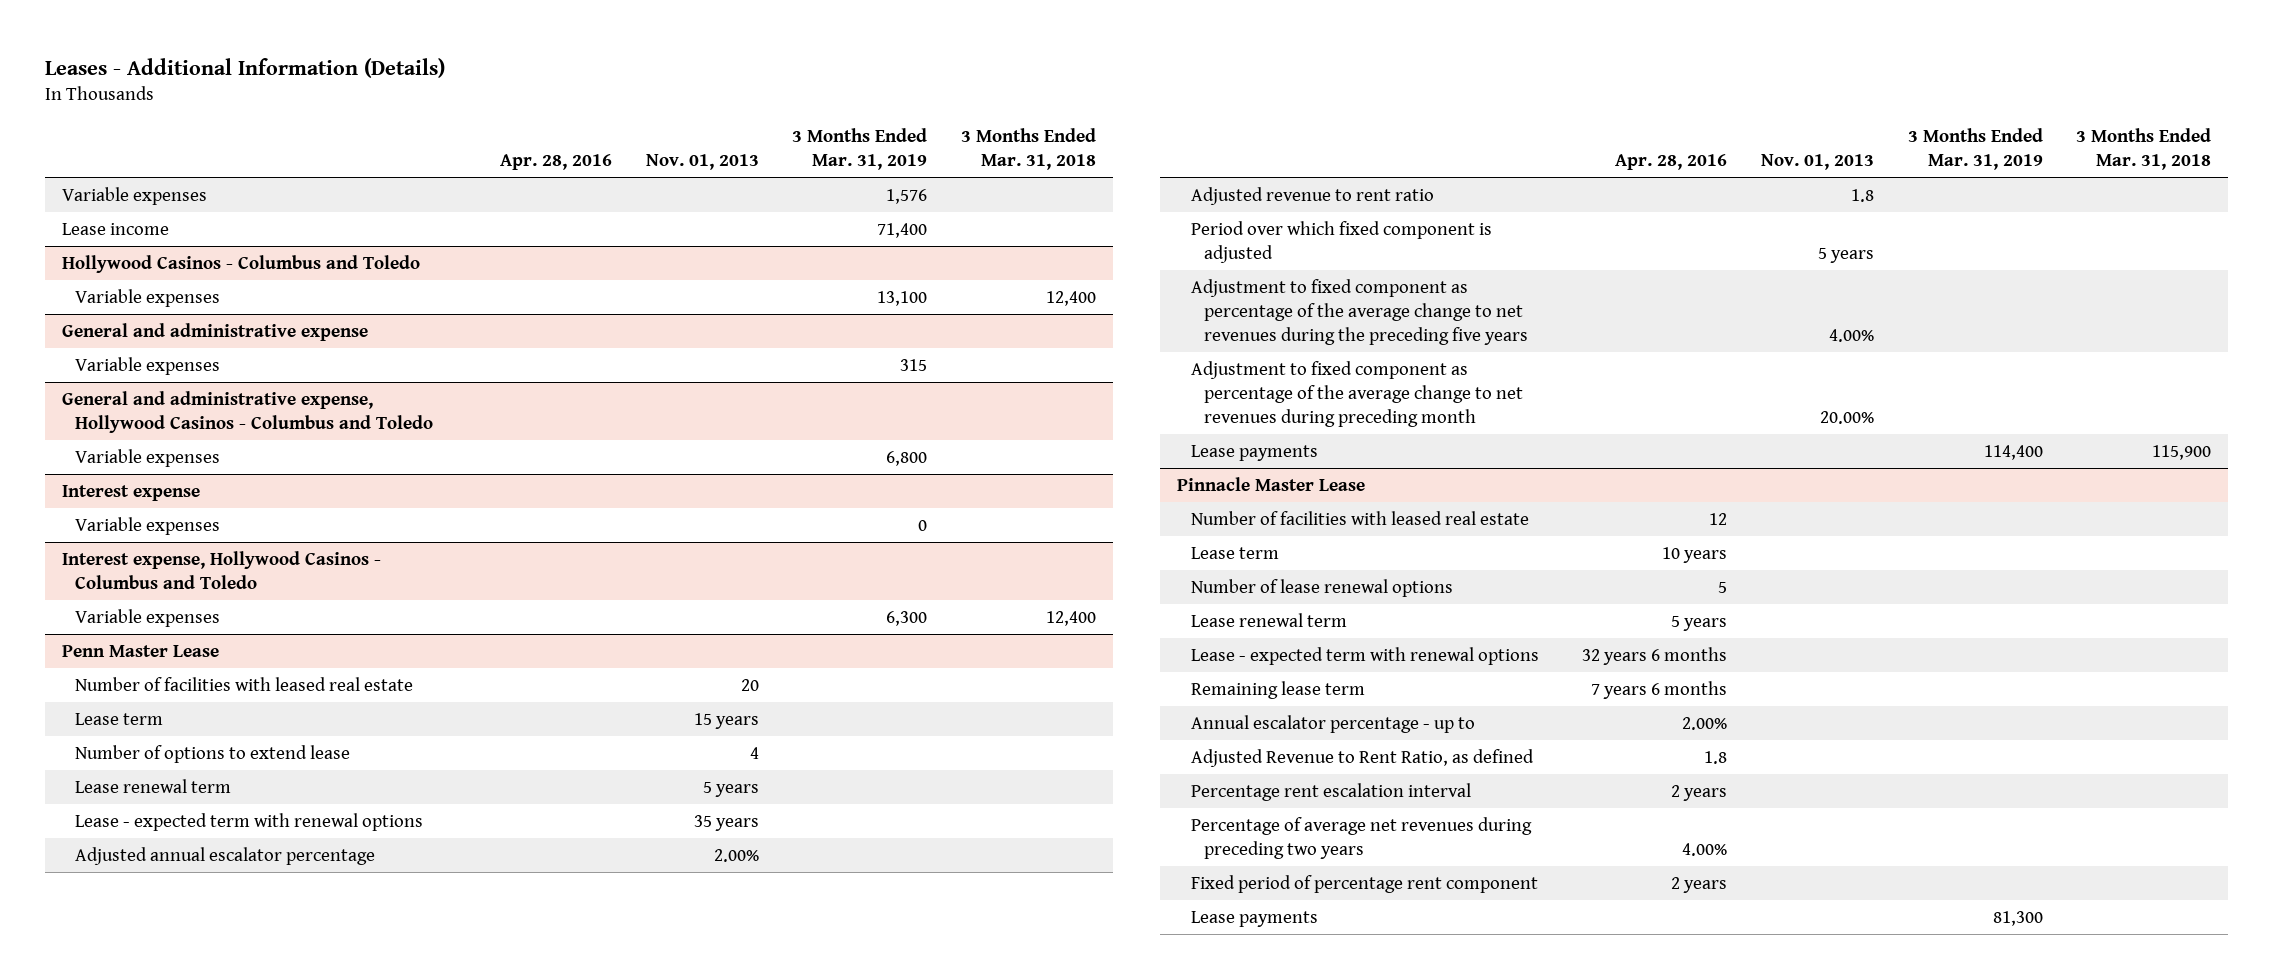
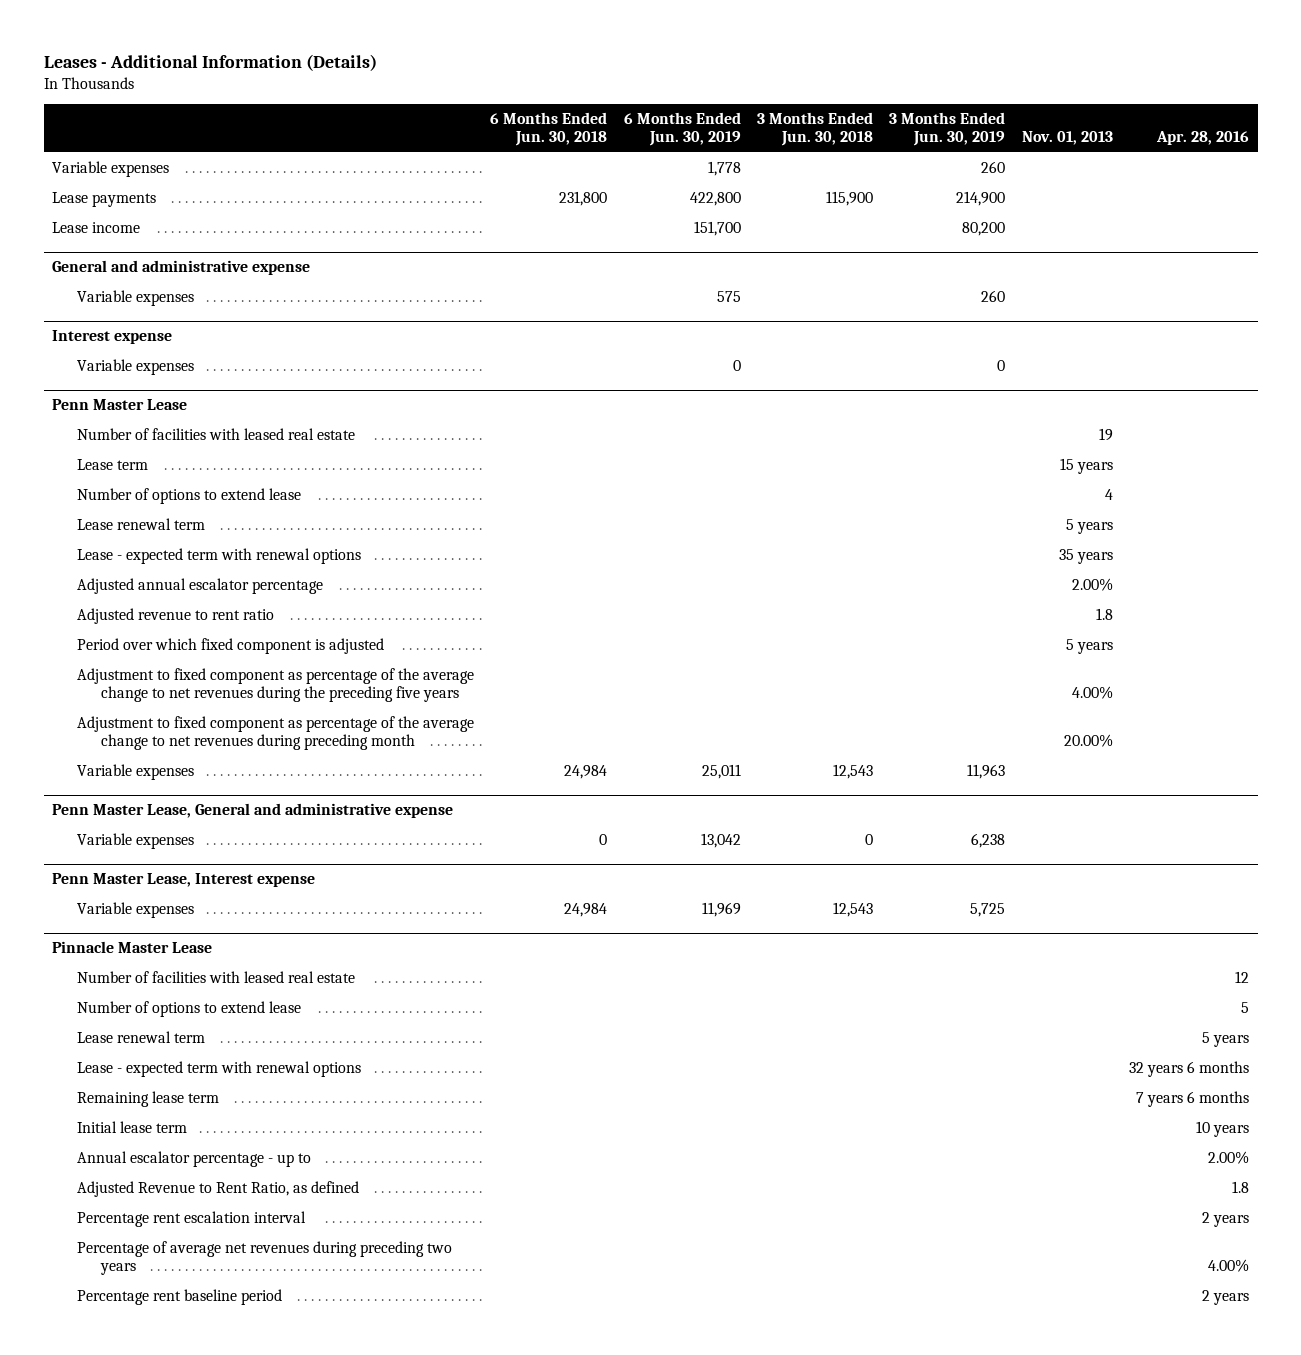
[792,128,928,171] 3 Months Ended Mar. 31, 2019 -> none
[961,128,1097,171] 3 Months Ended Mar. 31, 2018 -> none
none -> [490,111,608,147] 6 Months Ended Jun. 30, 2018
none -> [623,111,741,147] 6 Months Ended Jun. 30, 2019
none -> [756,111,873,147] 3 Months Ended Jun. 30, 2018
none -> [889,111,1006,147] 3 Months Ended Jun. 30, 2019
none -> [52,192,157,208] Lease payments
[61,254,420,273] Hollywood Casinos - Columbus and Toledo -> none
[75,288,221,307] Variable expenses -> none
[61,390,434,434] General and administrative expense, Hollywood Casinos - Columbus and Toledo -> none
[75,448,221,467] Variable expenses -> none
[61,550,381,590] Interest expense, Hollywood Casinos - Columbus and Toledo -> none
[75,608,221,627] Variable expenses -> none
[740,678,759,691] 20 -> [1098,428,1113,442] 19
[1190,444,1318,461] Lease payments -> none
none -> [76,764,194,781] Variable expenses
none -> [52,803,454,819] Penn Master Lease, General and administrative expense
none -> [76,833,194,850] Variable expenses
none -> [52,873,316,888] Penn Master Lease, Interest expense
none -> [76,902,194,919] Variable expenses
[1190,546,1279,559] Lease term -> none
[1190,578,1453,597] Number of lease renewal options -> [76,1001,301,1018] Number of options to extend lease
none -> [76,1121,187,1134] Initial lease term
[1190,910,1318,927] Lease payments -> none
[1190,874,1538,893] Fixed period of percentage rent component -> [76,1289,282,1306] Percentage rent baseline period

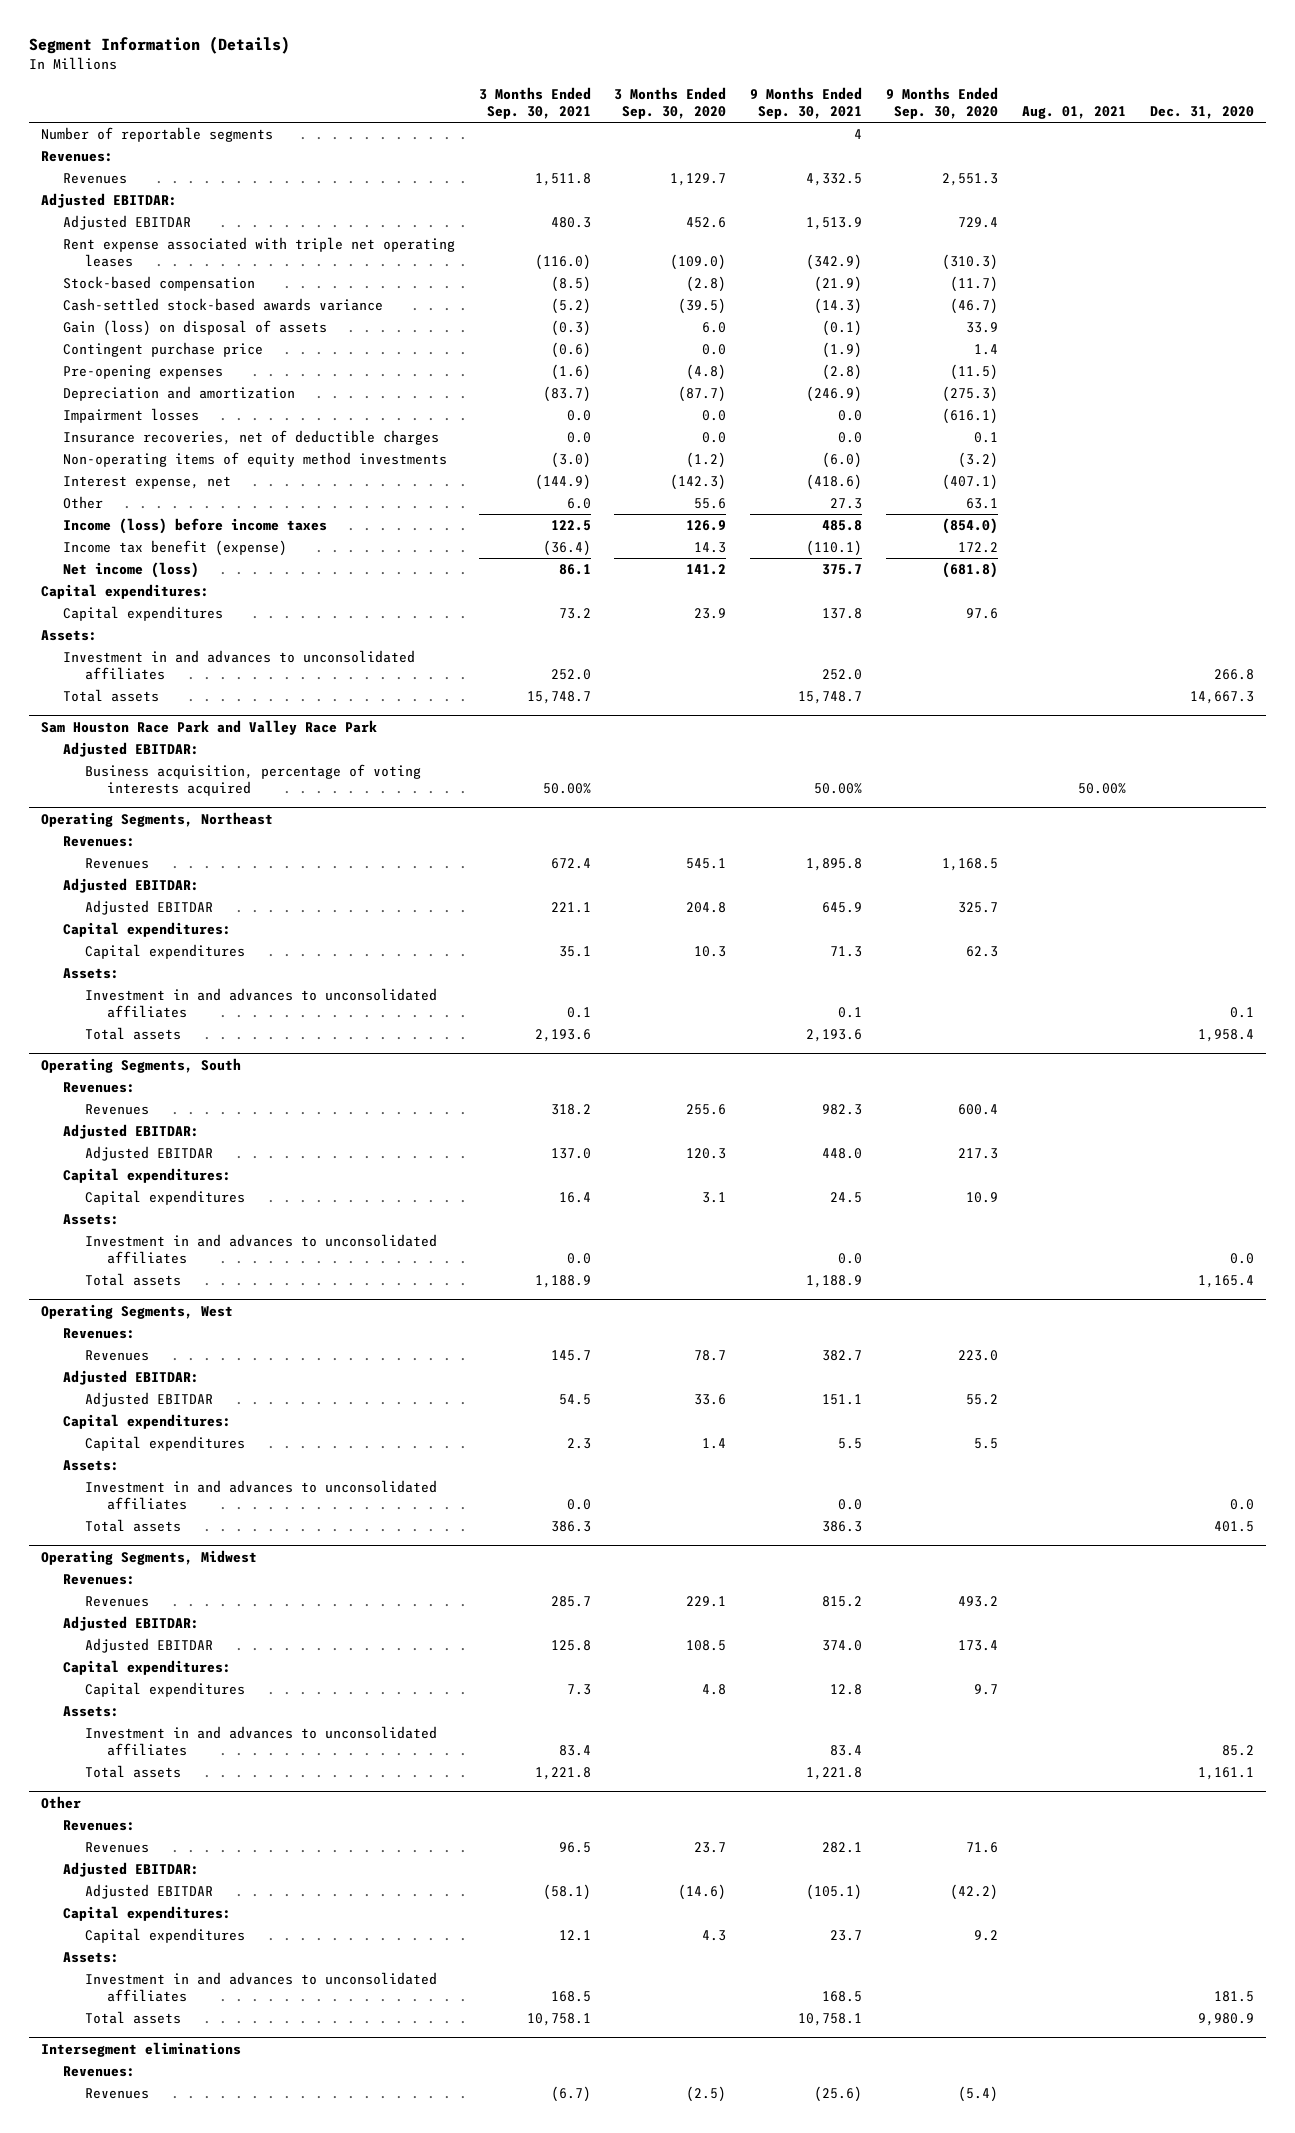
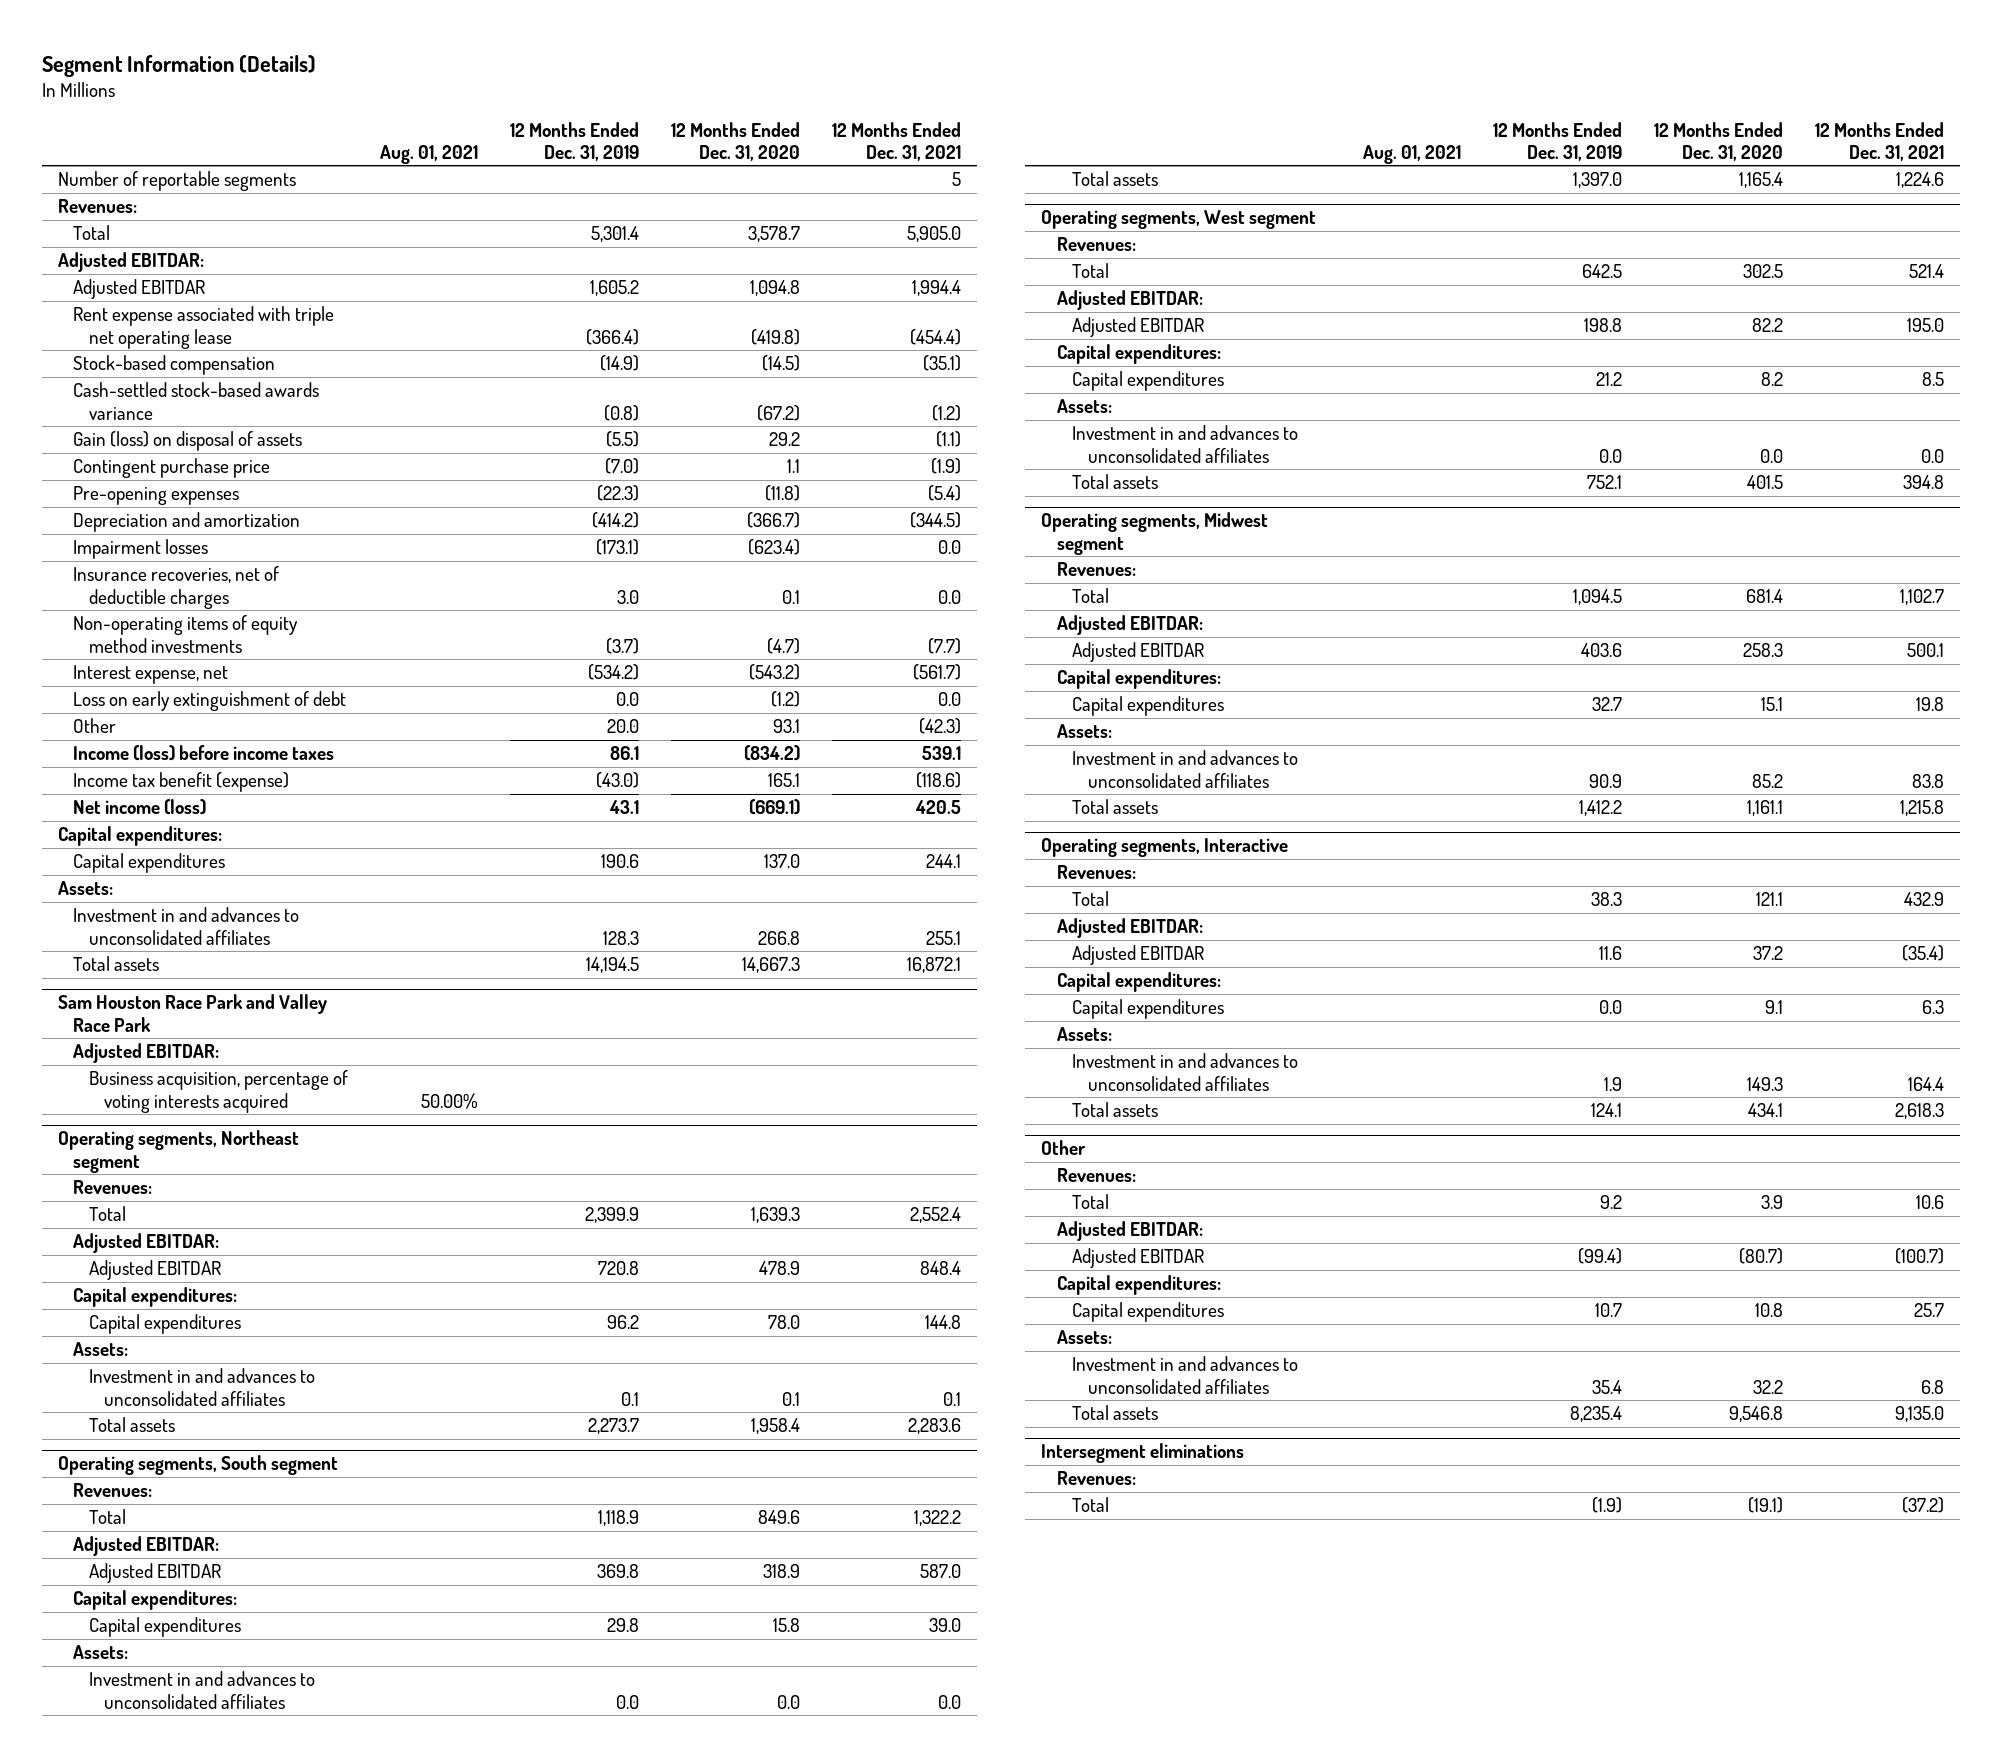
[478,86,591,120] 3 Months Ended Sep. 30, 2021 -> none
[614,86,727,120] 3 Months Ended Sep. 30, 2020 -> none
[750,86,863,120] 9 Months Ended Sep. 30, 2021 -> none
[886,86,999,120] 9 Months Ended Sep. 30, 2020 -> none
[1150,106,1255,120] Dec. 31, 2020 -> none
none -> [510,121,640,161] 12 Months Ended Dec. 31, 2019
none -> [671,121,801,161] 12 Months Ended Dec. 31, 2020
none -> [832,121,962,161] 12 Months Ended Dec. 31, 2021
[62,172,127,184] Revenues -> [73,225,111,241] Total
[62,236,455,268] Rent expense associated with triple net operating leases -> [73,306,335,349] Rent expense associated with triple net operating lease
none -> [73,691,347,712] Loss on early extinguishment of debt
[40,811,273,827] Operating Segments, Northeast -> [57,1130,299,1173] Operating segments, Northeast segment
[84,857,149,869] Revenues -> [88,1206,126,1222] Total
[40,1057,241,1073] Operating Segments, South -> [57,1455,338,1476] Operating segments, South segment
[84,1103,149,1115] Revenues -> [88,1509,126,1525] Total
[40,1303,233,1319] Operating Segments, West -> [1041,210,1317,230] Operating segments, West segment
[84,1349,149,1361] Revenues -> [1072,263,1110,279] Total
[40,1549,257,1565] Operating Segments, Midwest -> [1041,512,1269,555] Operating segments, Midwest segment
[84,1595,149,1607] Revenues -> [1072,588,1110,604] Total
none -> [1041,838,1289,858] Operating segments, Interactive
none -> [1056,865,1136,880] Revenues:
none -> [1072,891,1110,907] Total
none -> [1056,918,1203,939] Adjusted EBITDAR:
none -> [1072,945,1205,966] Adjusted EBITDAR
none -> [1056,972,1221,993] Capital expenditures:
none -> [1072,999,1225,1020] Capital expenditures
none -> [1056,1027,1112,1042] Assets:
none -> [1072,1053,1299,1091] Investment in and advances to unconsolidated affiliates
none -> [1072,1102,1159,1118] Total assets
[84,1841,149,1853] Revenues -> [1072,1194,1110,1210] Total
[84,2087,149,2099] Revenues -> [1072,1497,1110,1513] Total

